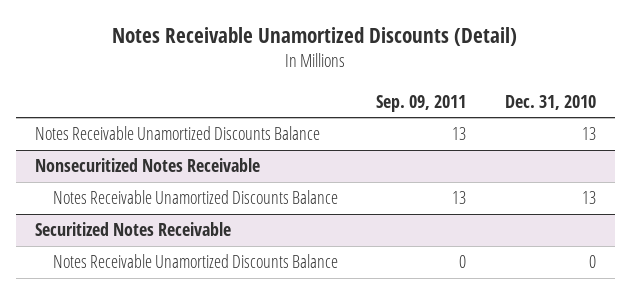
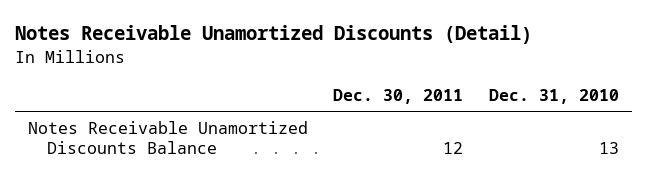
[376,94,467,112] Sep. 09, 2011 -> none
none -> [333,88,464,104] Dec. 30, 2011
[34,158,260,173] Nonsecuritized Notes Receivable -> none
[53,190,339,205] Notes Receivable Unamortized Discounts Balance -> none
[34,222,231,237] Securitized Notes Receivable -> none
[53,254,339,269] Notes Receivable Unamortized Discounts Balance -> none

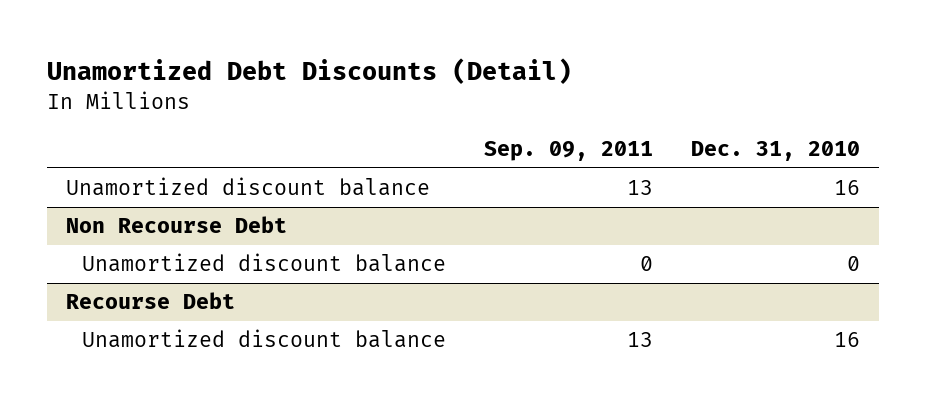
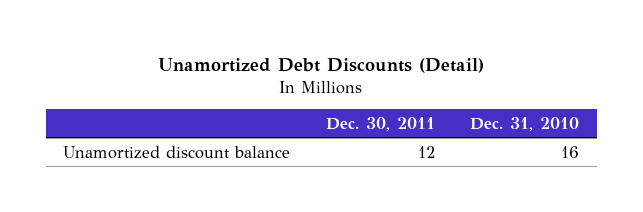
[483,141,653,162] Sep. 09, 2011 -> none
none -> [325,116,435,131] Dec. 30, 2011
[66,216,288,234] Non Recourse Debt -> none
[81,253,446,273] Unamortized discount balance -> none
[66,292,236,310] Recourse Debt -> none
[81,329,446,349] Unamortized discount balance -> none

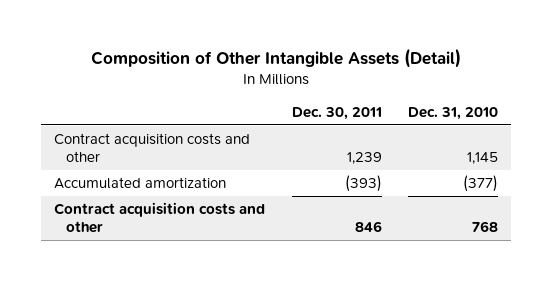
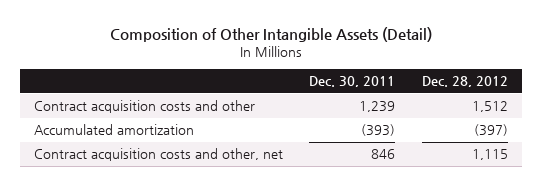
[407,106,498,120] Dec. 31, 2010 -> none
none -> [422,76,509,88] Dec. 28, 2012
[54,202,266,234] Contract acquisition costs and other -> [33,148,283,162] Contract acquisition costs and other, net

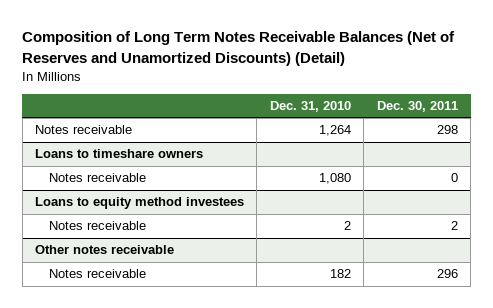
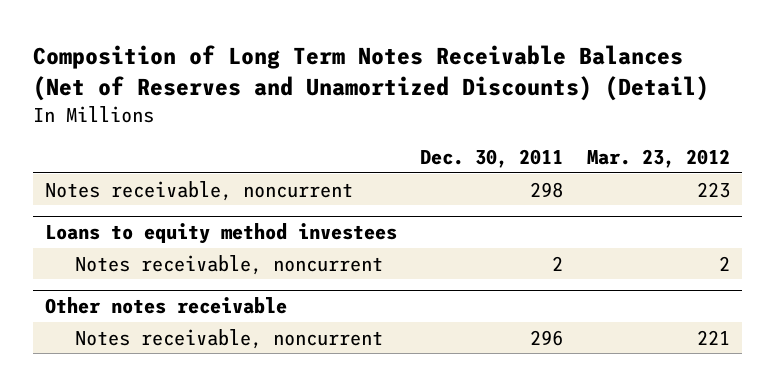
[269,101,351,113] Dec. 31, 2010 -> none
none -> [586,149,730,169] Mar. 23, 2012
[34,149,203,159] Loans to timeshare owners -> none
[48,173,146,183] Notes receivable -> none
[34,125,132,135] Notes receivable -> [44,180,353,201] Notes receivable, noncurrent
[48,221,146,231] Notes receivable -> [75,254,384,275] Notes receivable, noncurrent
[48,269,146,279] Notes receivable -> [75,328,384,349] Notes receivable, noncurrent

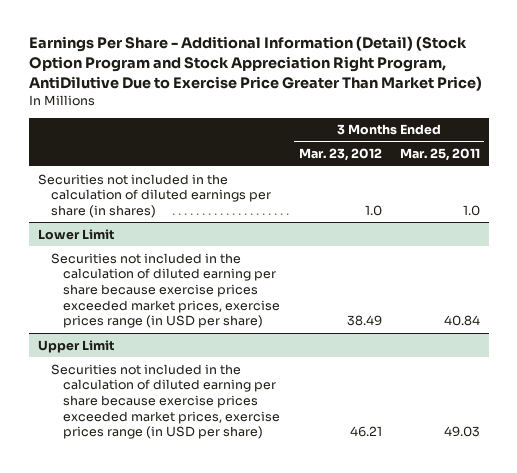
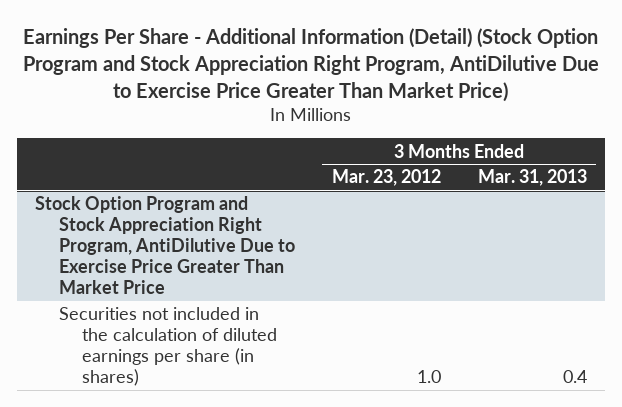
[399,148,480,162] Mar. 25, 2011 -> none
none -> [477,169,587,187] Mar. 31, 2013
none -> [35,196,295,294] Stock Option Program and Stock Appreciation Right Program, AntiDilutive Due to Exercise Price Greater Than Market Price
[37,228,114,240] Lower Limit -> none
[50,252,281,329] Securities not included in the calculation of diluted earning per share because exercise prices exceeded market prices, exercise prices range (in USD per share) -> none
[37,339,114,353] Upper Limit -> none
[50,363,281,440] Securities not included in the calculation of diluted earning per share because exercise prices exceeded market prices, exercise prices range (in USD per share) -> none

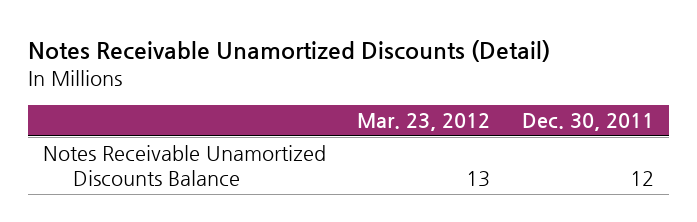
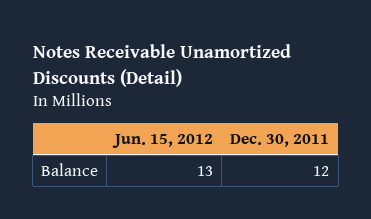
[357,113,491,132] Mar. 23, 2012 -> none
none -> [112,133,214,148] Jun. 15, 2012
[43,144,327,186] Notes Receivable Unamortized Discounts Balance -> [41,162,99,176] Balance

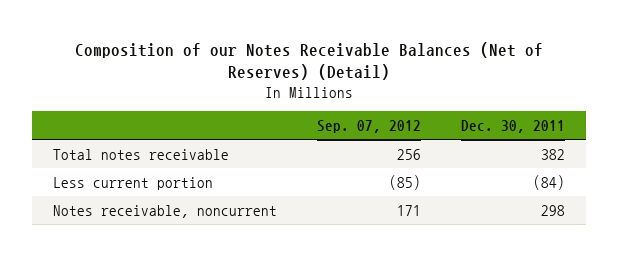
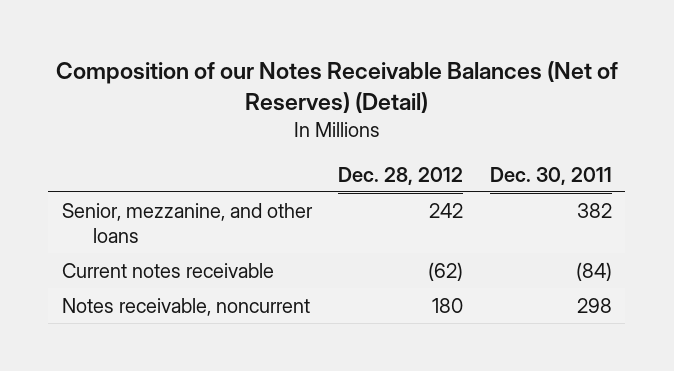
[316,119,421,133] Sep. 07, 2012 -> none
none -> [338,166,464,185] Dec. 28, 2012
[52,148,229,160] Total notes receivable -> [61,202,313,243] Senior, mezzanine, and other loans
[52,176,213,190] Less current portion -> [61,262,274,278] Current notes receivable

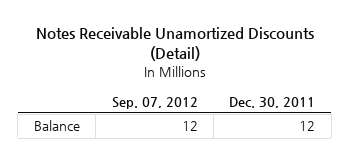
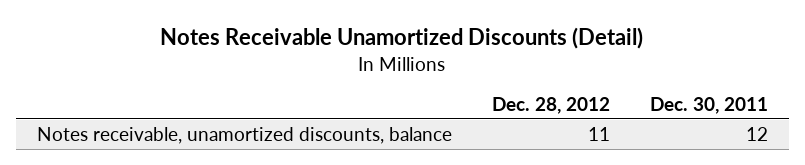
[111,96,198,109] Sep. 07, 2012 -> none
none -> [491,96,610,114] Dec. 28, 2012
[33,120,80,132] Balance -> [36,127,452,145] Notes receivable, unamortized discounts, balance

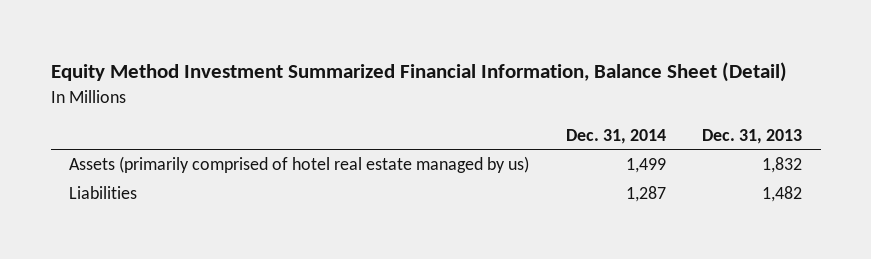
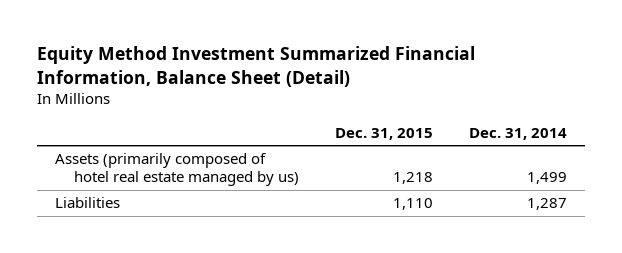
[702,128,803,144] Dec. 31, 2013 -> none
none -> [335,127,434,140] Dec. 31, 2015
[68,156,529,174] Assets (primarily comprised of hotel real estate managed by us) -> [54,153,300,187] Assets (primarily composed of hotel real estate managed by us)

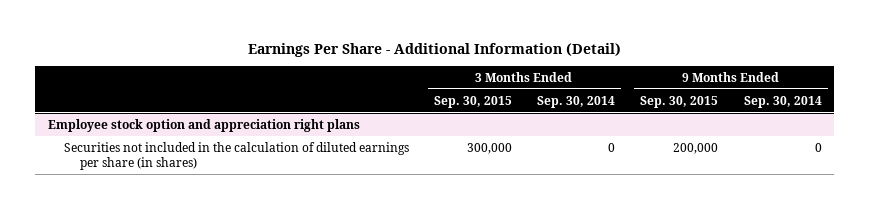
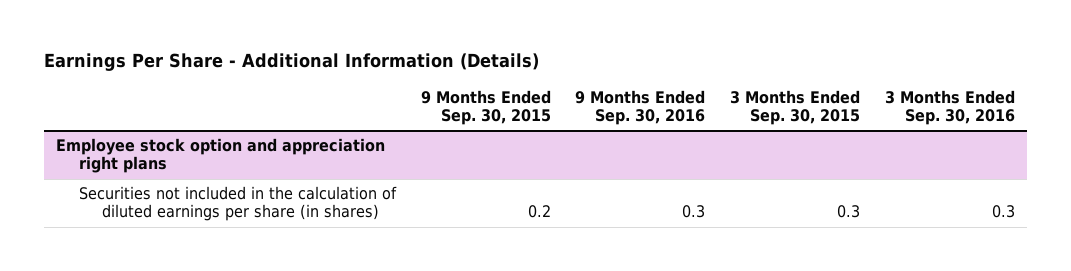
[247,42,621,57] Earnings Per Share - Additional Information (Detail) -> [43,53,539,72] Earnings Per Share - Additional Information (Details)
[537,95,616,108] Sep. 30, 2014 -> none
[743,95,822,108] Sep. 30, 2014 -> none
none -> [575,90,706,126] 9 Months Ended Sep. 30, 2016
none -> [884,90,1015,126] 3 Months Ended Sep. 30, 2016
[466,142,512,154] 300,000 -> [837,205,861,219] 0.3
[673,142,719,154] 200,000 -> [527,205,551,219] 0.2

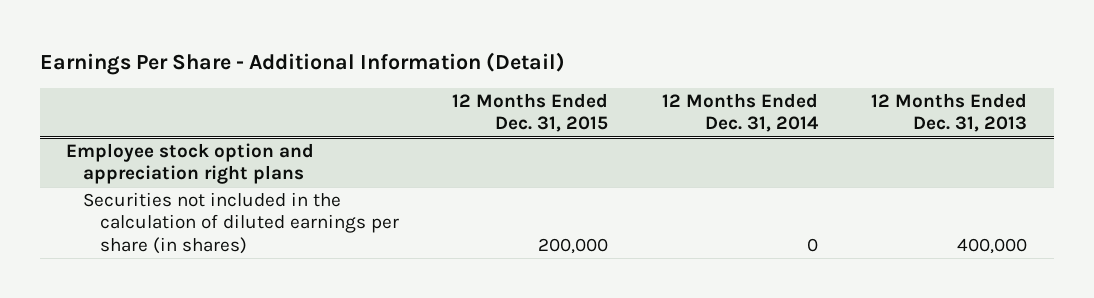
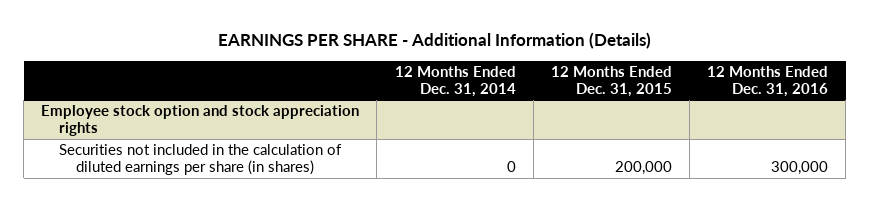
[39,52,565,76] Earnings Per Share - Additional Information (Detail) -> [217,32,651,50] EARNINGS PER SHARE - Additional Information (Details)
[871,93,1028,133] 12 Months Ended Dec. 31, 2013 -> none
none -> [706,65,828,97] 12 Months Ended Dec. 31, 2016
[66,143,315,185] Employee stock option and appreciation right plans -> [41,105,360,136] Employee stock option and stock appreciation rights

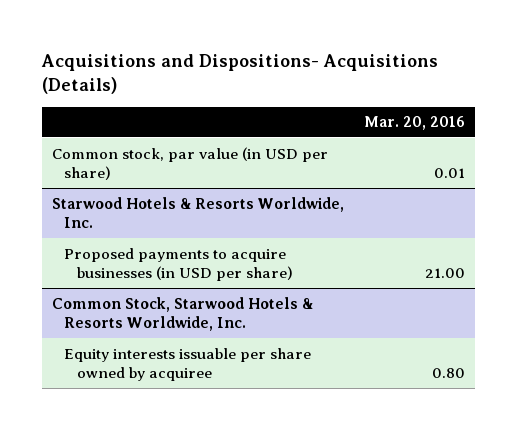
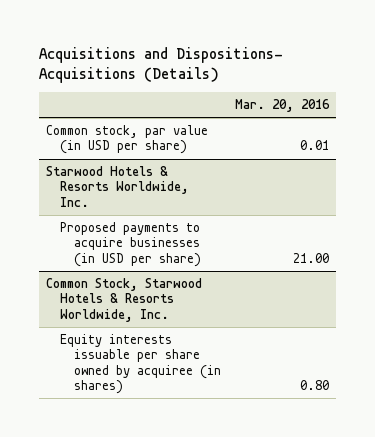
[64,347,312,382] Equity interests issuable per share owned by acquiree -> [60,333,222,395] Equity interests issuable per share owned by acquiree (in shares)

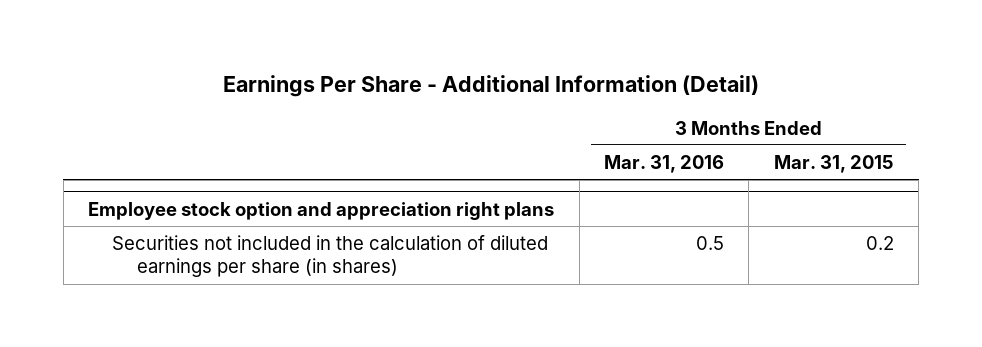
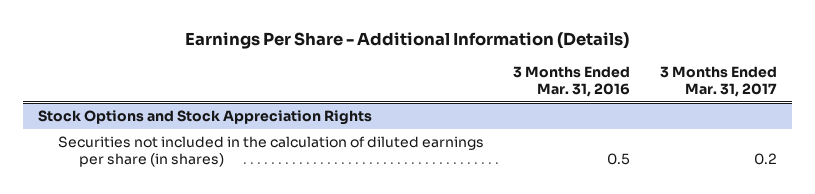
[222,75,759,98] Earnings Per Share - Additional Information (Detail) -> [185,32,630,50] Earnings Per Share - Additional Information (Details)
[773,154,894,173] Mar. 31, 2015 -> none
none -> [659,66,777,97] 3 Months Ended Mar. 31, 2017
[88,201,555,220] Employee stock option and appreciation right plans -> [37,110,372,126] Stock Options and Stock Appreciation Rights

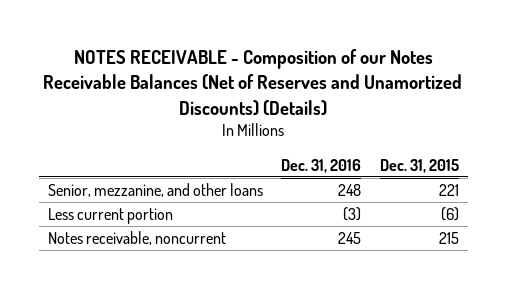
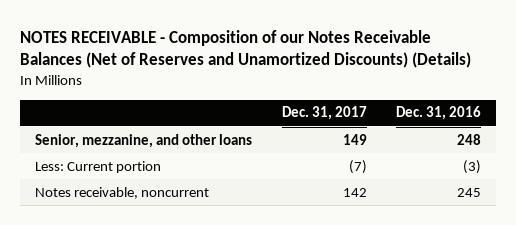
[379,158,459,173] Dec. 31, 2015 -> none
none -> [281,106,367,121] Dec. 31, 2017
[48,207,174,224] Less current portion -> [34,160,161,173] Less: Current portion

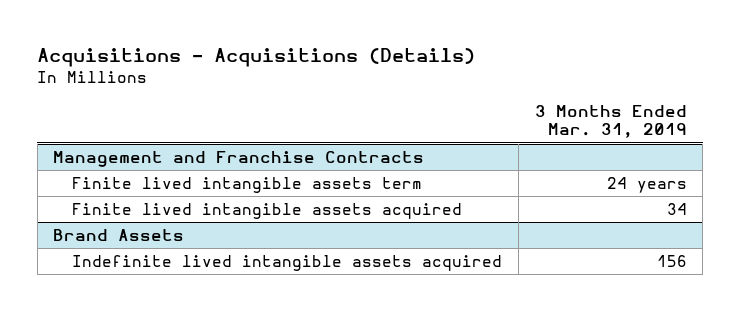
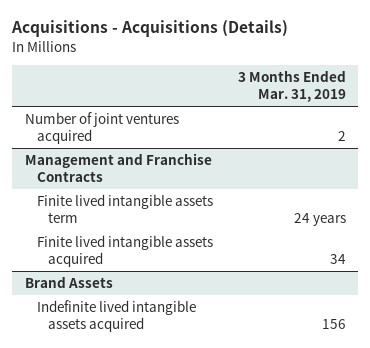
none -> [24,111,179,144] Number of joint ventures acquired

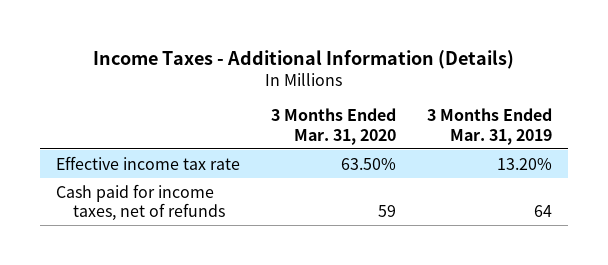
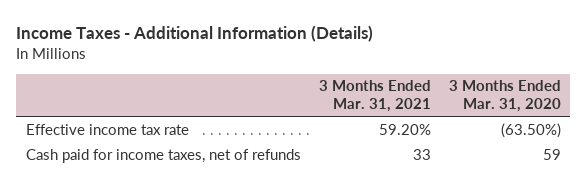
[426,108,552,145] 3 Months Ended Mar. 31, 2019 -> none
none -> [318,80,431,113] 3 Months Ended Mar. 31, 2021
[340,157,396,170] 63.50% -> [500,122,561,138] (63.50%)

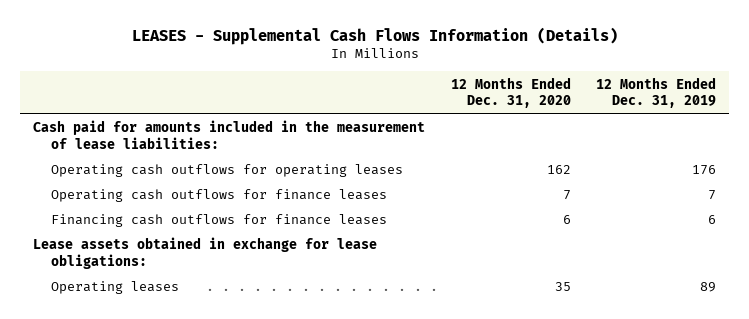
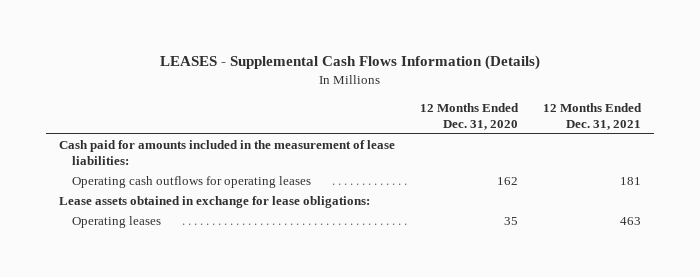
[596,76,717,109] 12 Months Ended Dec. 31, 2019 -> none
none -> [543,102,643,130] 12 Months Ended Dec. 31, 2021
[51,189,388,203] Operating cash outflows for finance leases -> none
[51,214,388,228] Financing cash outflows for finance leases -> none

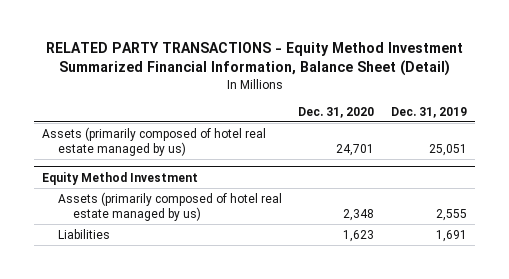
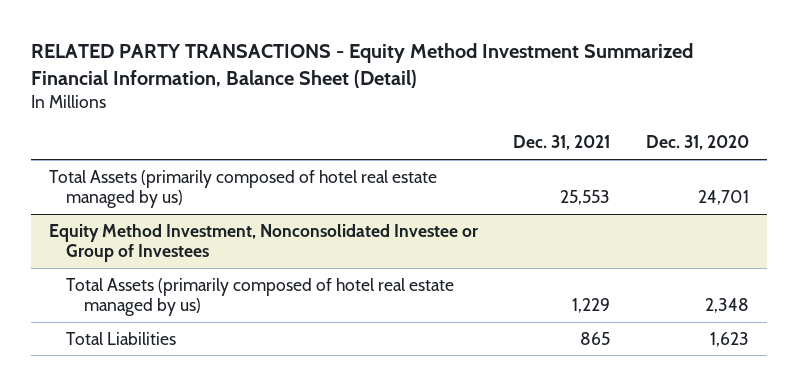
[390,106,467,118] Dec. 31, 2019 -> none
none -> [513,135,611,151] Dec. 31, 2021
[42,171,199,185] Equity Method Investment -> none
[42,126,267,157] Assets (primarily composed of hotel real estate managed by us) -> [49,169,438,208] Total Assets (primarily composed of hotel real estate managed by us)
none -> [49,223,479,262] Equity Method Investment, Nonconsolidated Investee or Group of Investees
[57,191,282,222] Assets (primarily composed of hotel real estate managed by us) -> [66,277,455,316] Total Assets (primarily composed of hotel real estate managed by us)
[57,228,110,239] Liabilities -> [66,331,177,345] Total Liabilities

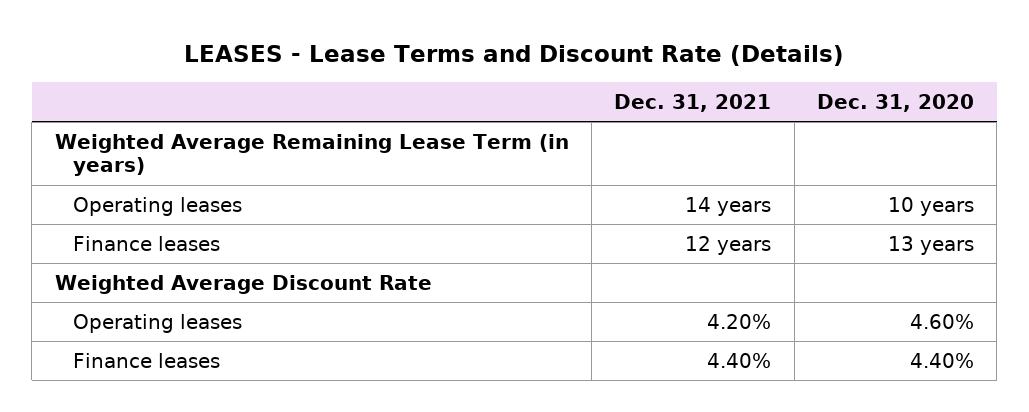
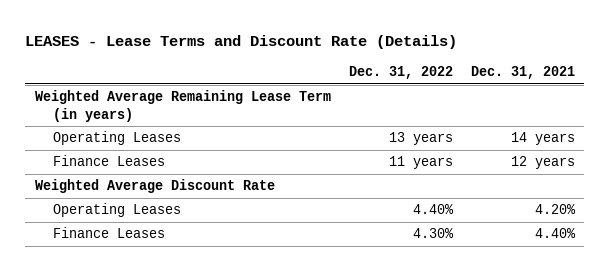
[817,93,975,112] Dec. 31, 2020 -> none
none -> [348,66,453,80] Dec. 31, 2022
[73,196,243,216] Operating leases -> [52,131,181,146] Operating Leases
[73,235,221,251] Finance leases -> [52,155,165,167] Finance Leases
[73,313,243,333] Operating leases -> [52,203,181,218] Operating Leases
[73,352,221,368] Finance leases -> [52,227,165,239] Finance Leases

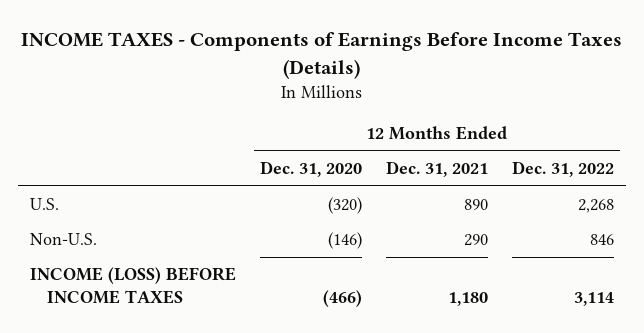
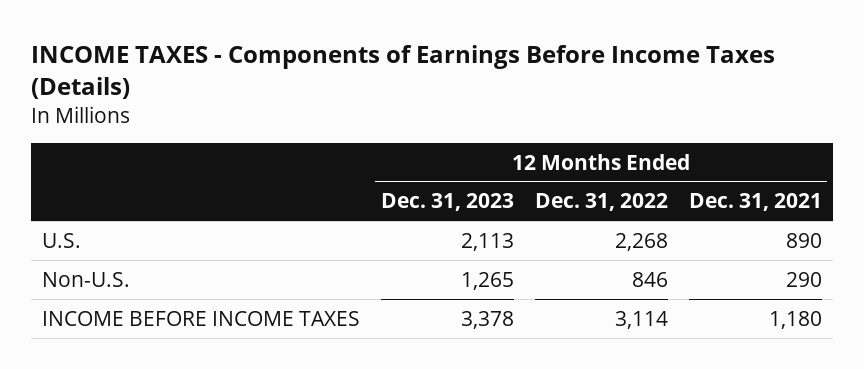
[260,160,363,177] Dec. 31, 2020 -> none
none -> [380,193,514,212] Dec. 31, 2023
[30,267,237,304] INCOME (LOSS) BEFORE INCOME TAXES -> [41,310,360,326] INCOME BEFORE INCOME TAXES

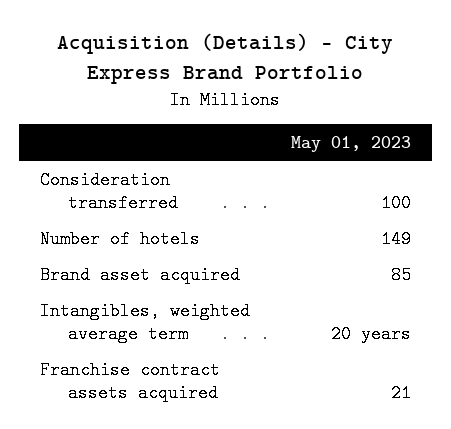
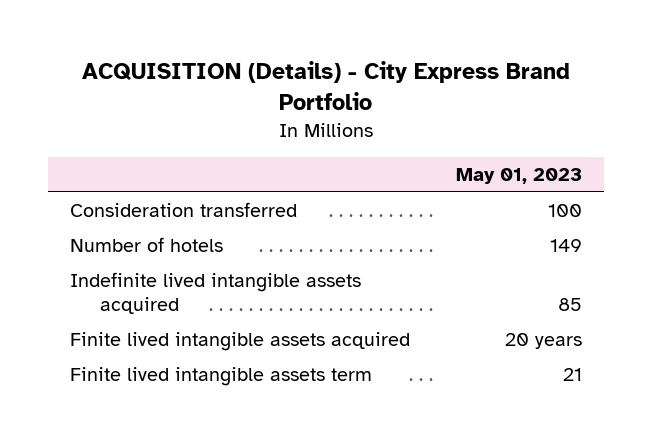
[57,32,394,84] Acquisition (Details) - City Express Brand Portfolio -> [82,60,571,110] ACQUISITION (Details) - City Express Brand Portfolio
[39,266,240,285] Brand asset acquired -> [70,272,362,315] Indefinite lived intangible assets acquired
[39,302,250,344] Intangibles, weighted average term -> [70,332,411,352] Finite lived intangible assets acquired
[39,361,220,403] Franchise contract assets acquired -> [70,367,373,387] Finite lived intangible assets term

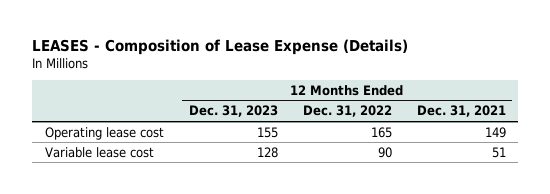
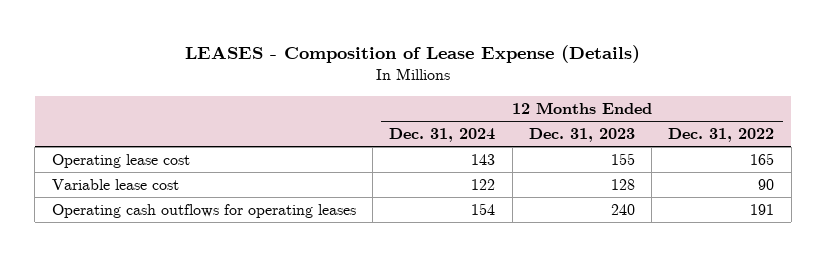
[416,105,506,118] Dec. 31, 2021 -> none
none -> [389,128,496,143] Dec. 31, 2024
none -> [51,204,356,219] Operating cash outflows for operating leases

